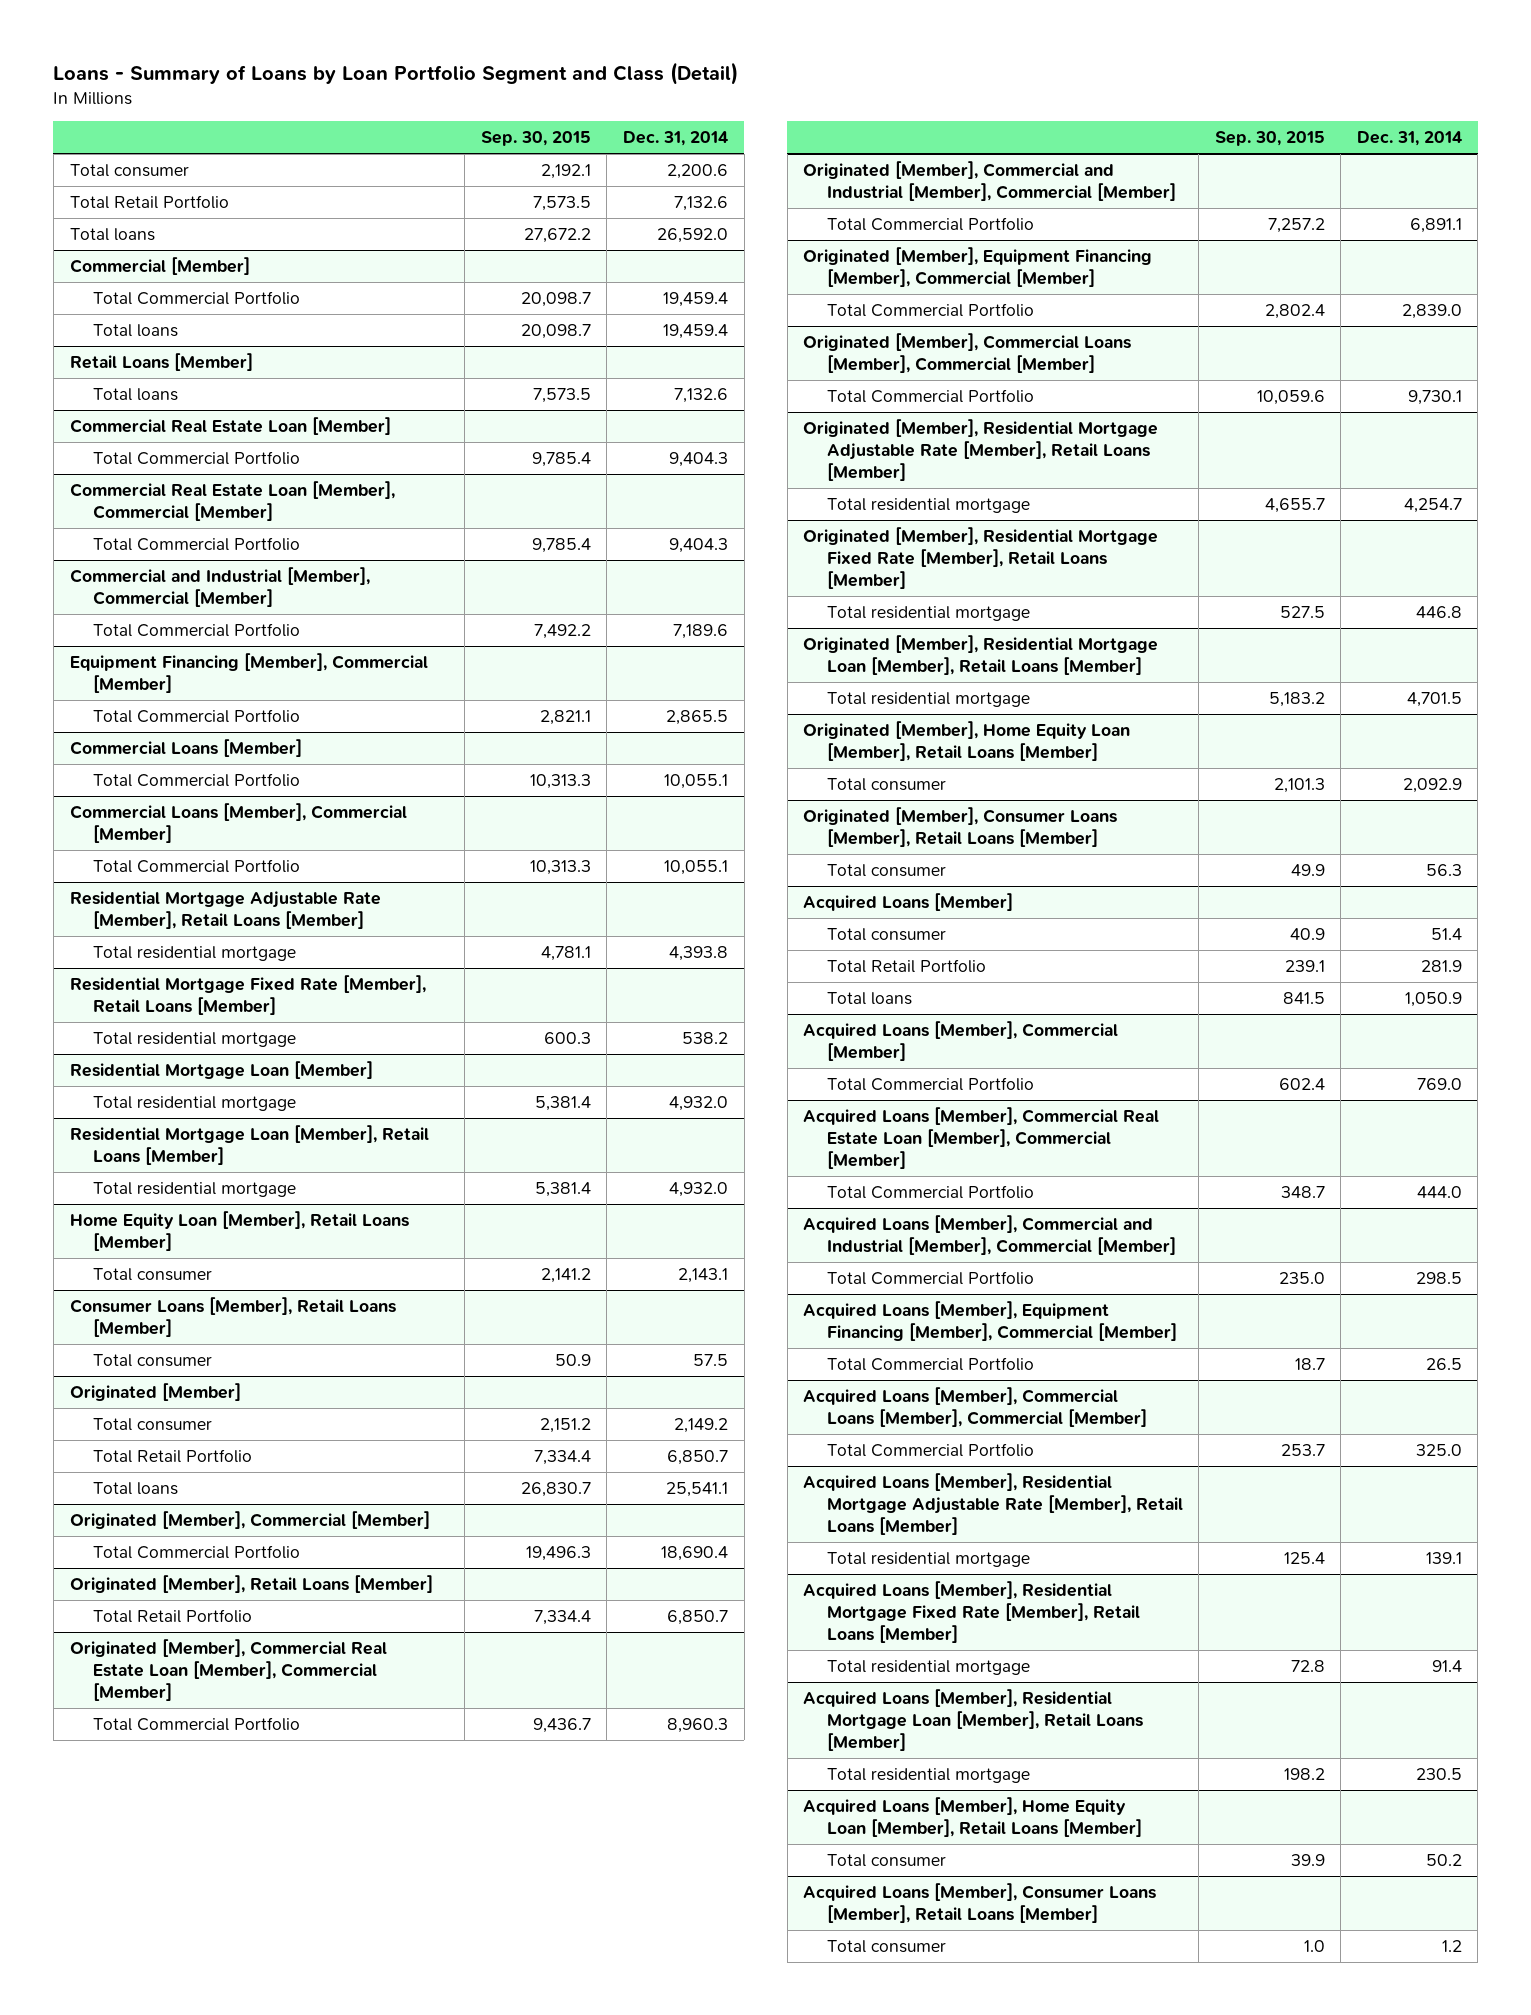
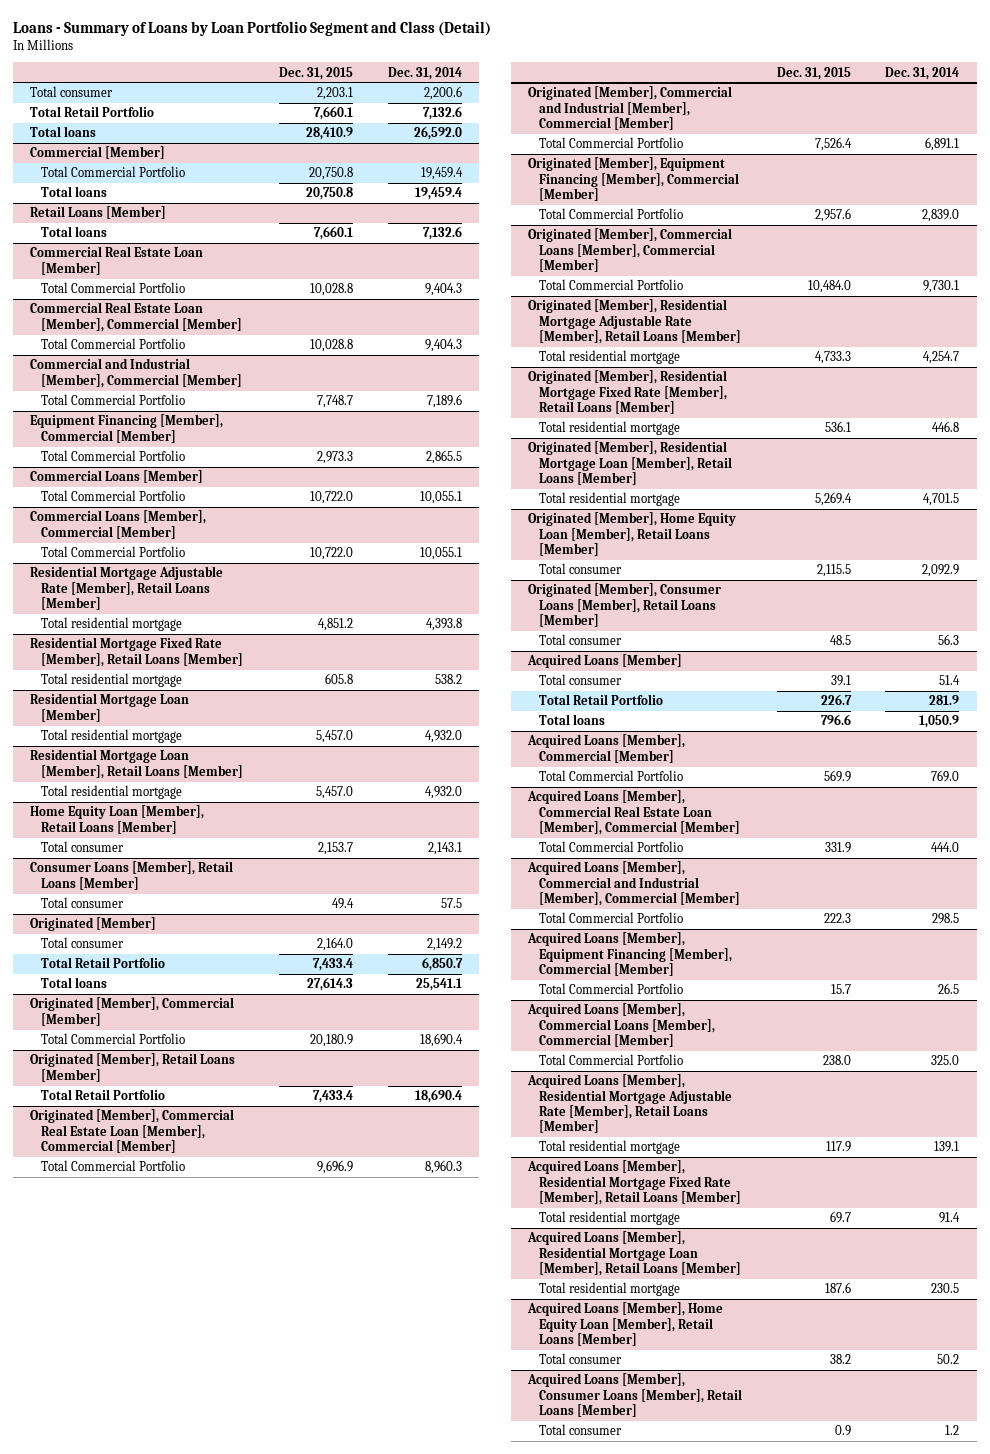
[480,130,591,146] Sep. 30, 2015 -> none
none -> [279,66,354,80] Dec. 31, 2015
[666,1609,728,1625] 6,850.7 -> [414,1089,462,1104] 18,690.4

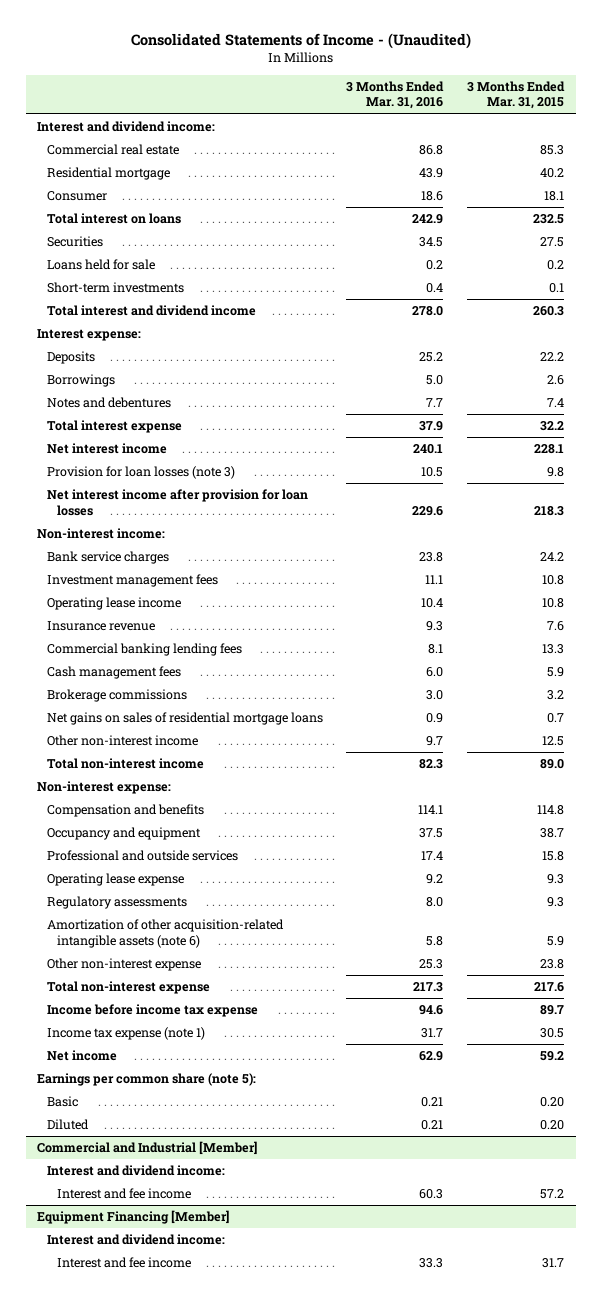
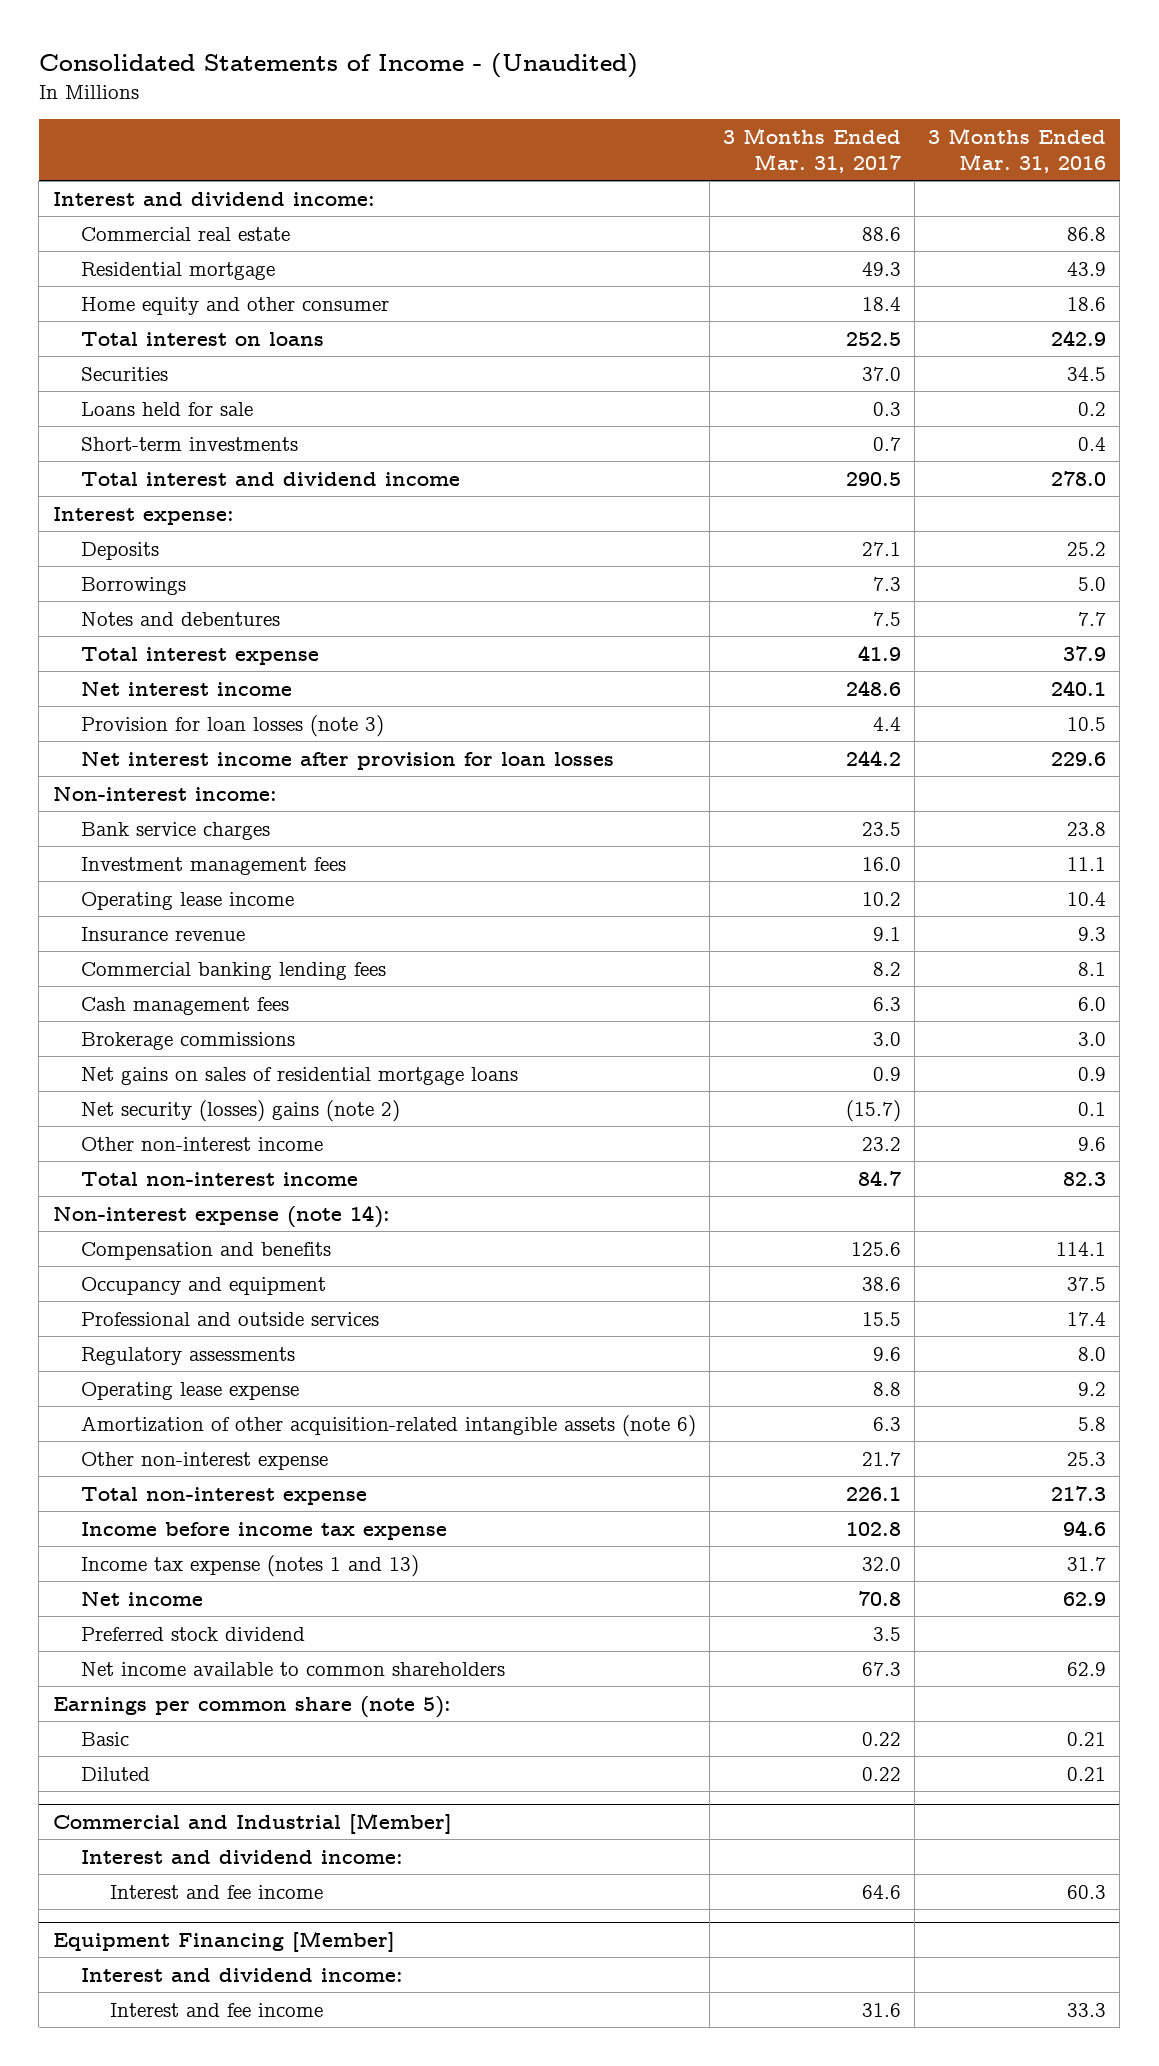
[466,80,565,110] 3 Months Ended Mar. 31, 2015 -> none
none -> [723,127,902,173] 3 Months Ended Mar. 31, 2017
[47,191,108,202] Consumer -> [81,296,390,315] Home equity and other consumer
none -> [81,1099,401,1122] Net security (losses) gains (note 2)
[426,736,444,747] 9.7 -> [1078,1136,1107,1151] 9.6
[37,781,172,795] Non-interest expense: -> [52,1204,390,1228] Non-interest expense (note 14):
[47,873,185,887] Operating lease expense -> [81,1381,300,1400] Operating lease expense
[47,1027,206,1041] Income tax expense (note 1) -> [81,1554,420,1577] Income tax expense (notes 1 and 13)
none -> [81,1626,306,1641] Preferred stock dividend
none -> [81,1661,506,1676] Net income available to common shareholders

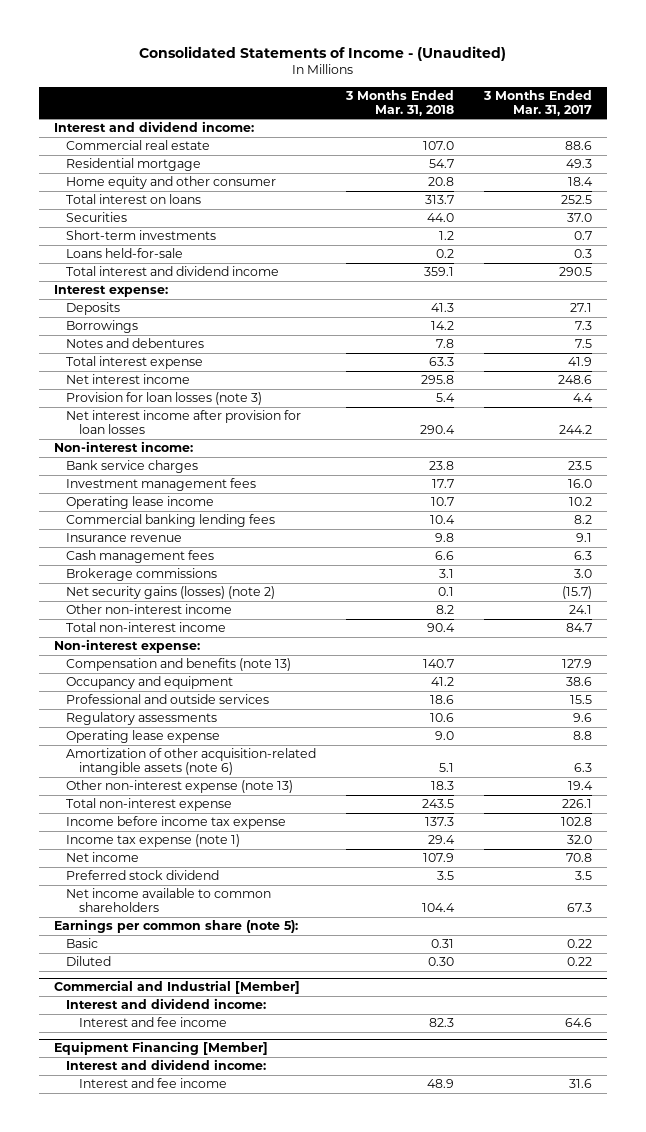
[928,127,1107,173] 3 Months Ended Mar. 31, 2016 -> none
none -> [345,89,455,116] 3 Months Ended Mar. 31, 2018
[81,401,254,416] Loans held for sale -> none
none -> [66,248,184,259] Loans held-for-sale
[81,926,246,941] Insurance revenue -> [66,533,183,543] Insurance revenue
[81,1066,519,1085] Net gains on sales of residential mortgage loans -> none
[81,1099,401,1122] Net security (losses) gains (note 2) -> [66,586,276,600] Net security gains (losses) (note 2)
[862,1136,902,1151] 23.2 -> [569,605,593,615] 24.1
[52,1204,390,1228] Non-interest expense (note 14): -> [53,639,200,654] Non-interest expense:
[81,1241,332,1260] Compensation and benefits -> [66,658,292,672] Compensation and benefits (note 13)
[851,1241,902,1256] 125.6 -> [562,659,593,669] 127.9
[81,1451,329,1470] Other non-interest expense -> [66,780,294,794] Other non-interest expense (note 13)
[862,1451,902,1466] 21.7 -> [568,781,594,791] 19.4
[81,1554,420,1577] Income tax expense (notes 1 and 13) -> [66,834,241,848] Income tax expense (note 1)

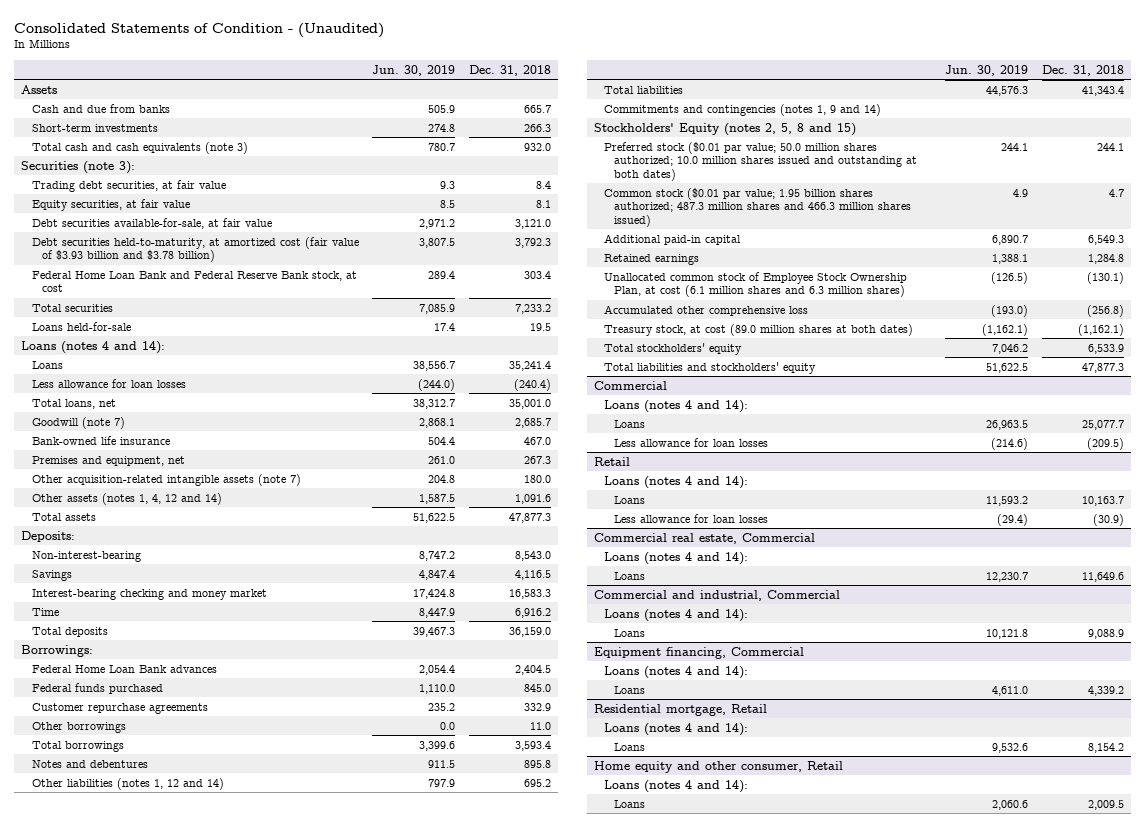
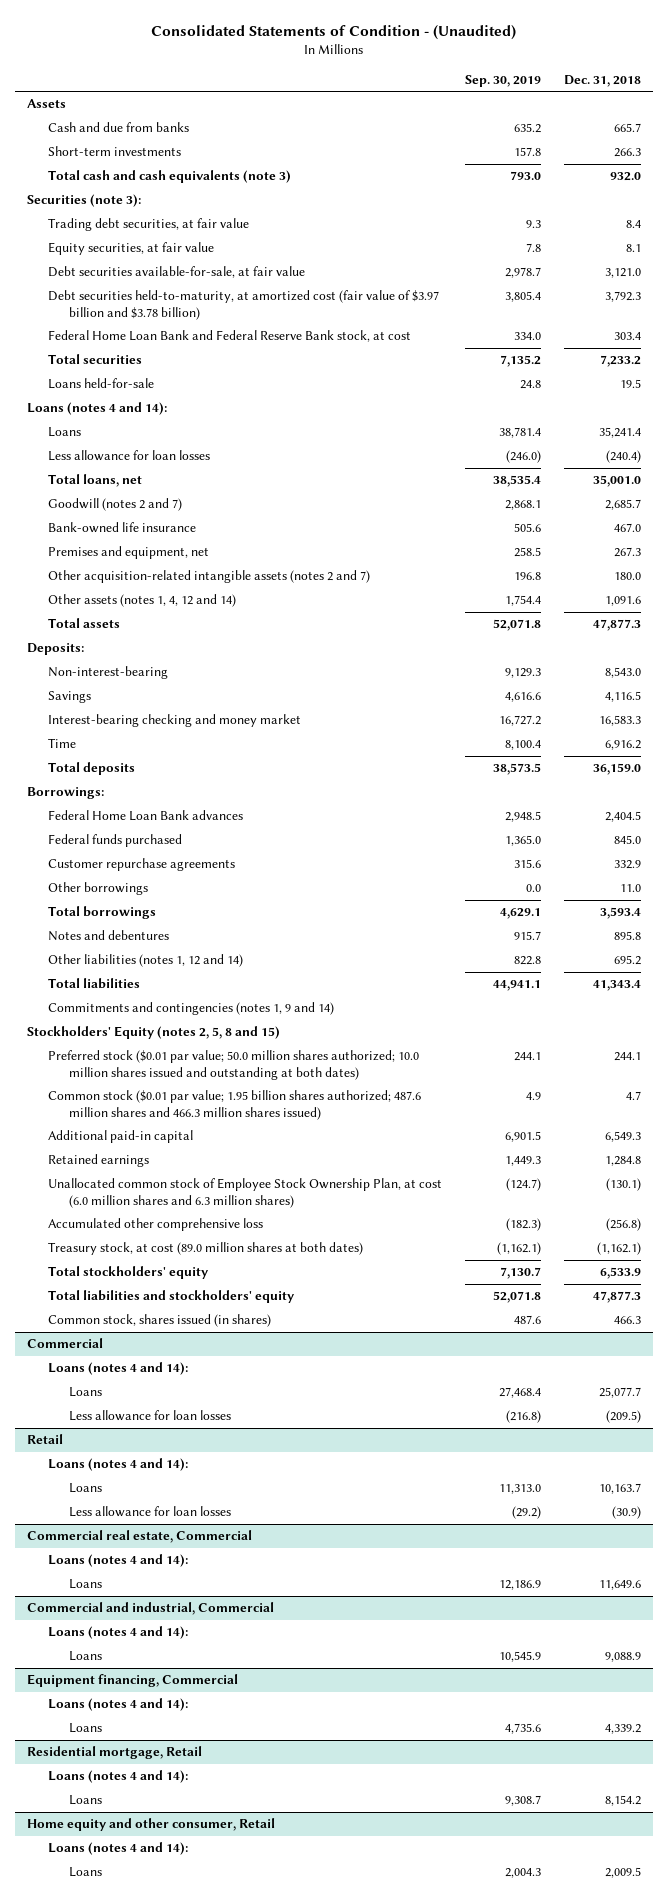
[372,64,456,76] Jun. 30, 2019 -> none
none -> [465,74,542,87] Sep. 30, 2019
[31,236,359,263] Debt securities held-to-maturity, at amortized cost (fair value of $3.93 billion and $3.78 billion) -> [47,290,439,320] Debt securities held-to-maturity, at amortized cost (fair value of $3.97 billion and $3.78 billion)
[31,416,125,429] Goodwill (note 7) -> [47,498,182,512] Goodwill (notes 2 and 7)
[31,473,301,486] Other acquisition-related intangible assets (note 7) -> [47,570,370,584] Other acquisition-related intangible assets (notes 2 and 7)
[604,187,912,227] Common stock ($0.01 par value; 1.95 billion shares authorized; 487.3 million shares and 466.3 million shares issued) -> [47,1090,421,1120] Common stock ($0.01 par value; 1.95 billion shares authorized; 487.6 million shares and 466.3 million shares issued)
[604,271,908,298] Unallocated common stock of Employee Stock Ownership Plan, at cost (6.1 million shares and 6.3 million shares) -> [47,1178,442,1208] Unallocated common stock of Employee Stock Ownership Plan, at cost (6.0 million shares and 6.3 million shares)
none -> [47,1314,271,1328] Common stock, shares issued (in shares)

